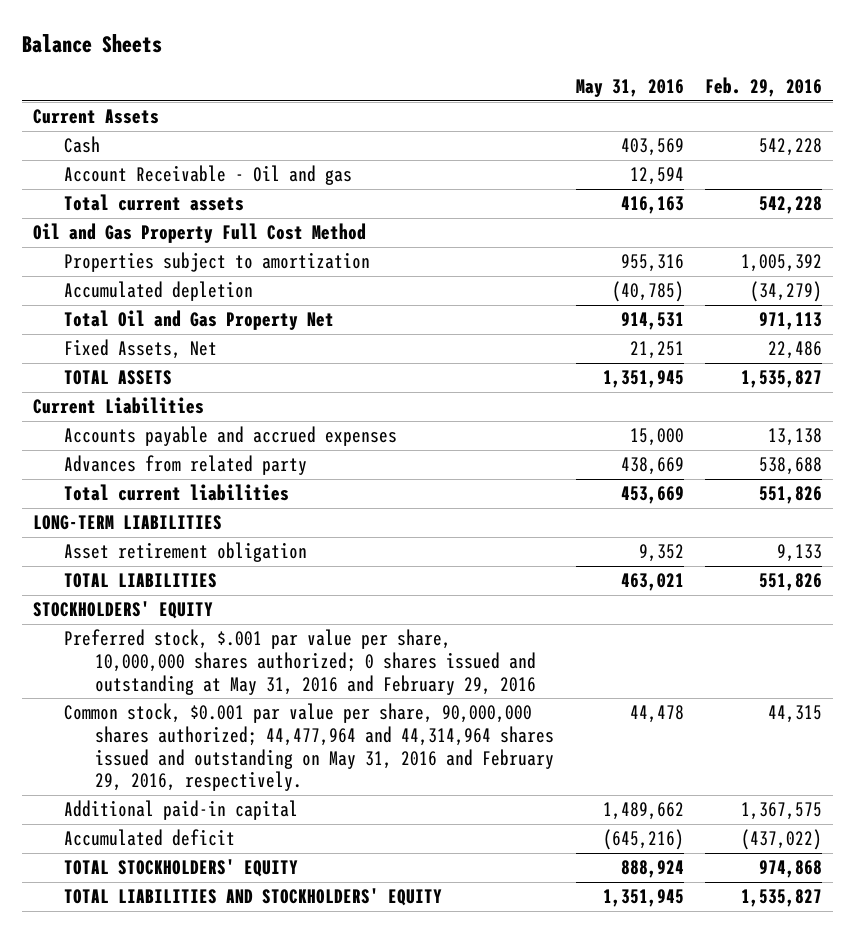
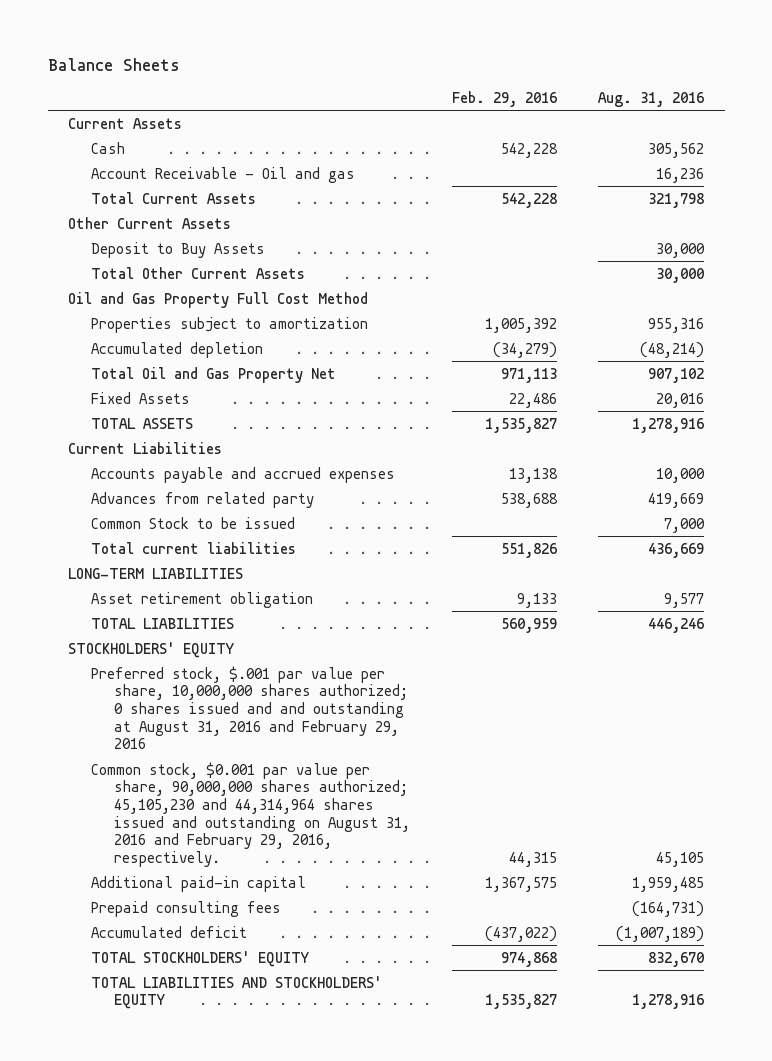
[575,79,684,98] May 31, 2016 -> none
none -> [598,92,705,108] Aug. 31, 2016
[63,194,244,212] Total current assets -> [91,191,257,204] Total Current Assets
none -> [68,216,232,229] Other Current Assets
none -> [91,241,266,258] Deposit to Buy Assets
none -> [91,266,306,279] Total Other Current Assets
[63,339,217,360] Fixed Assets, Net -> [91,391,191,404] Fixed Assets
none -> [91,516,296,529] Common Stock to be issued
[759,573,823,592] 551,826 -> [500,617,557,633] 560,959
[63,629,536,695] Preferred stock, $.001 par value per share, 10,000,000 shares authorized; 0 shares issued and outstanding at May 31, 2016 and February 29, 2016 -> [91,665,408,750] Preferred stock, $.001 par value per share, 10,000,000 shares authorized; 0 shares issued and and outstanding at August 31, 2016 and February 29, 2016
[63,703,554,792] Common stock, $0.001 par value per share, 90,000,000 shares authorized; 44,477,964 and 44,314,964 shares issued and outstanding on May 31, 2016 and February 29, 2016, respectively. -> [91,761,410,867] Common stock, $0.001 par value per share, 90,000,000 shares authorized; 45,105,230 and 44,314,964 shares issued and outstanding on August 31, 2016 and February 29, 2016, respectively.
none -> [91,900,282,917] Prepaid consulting fees

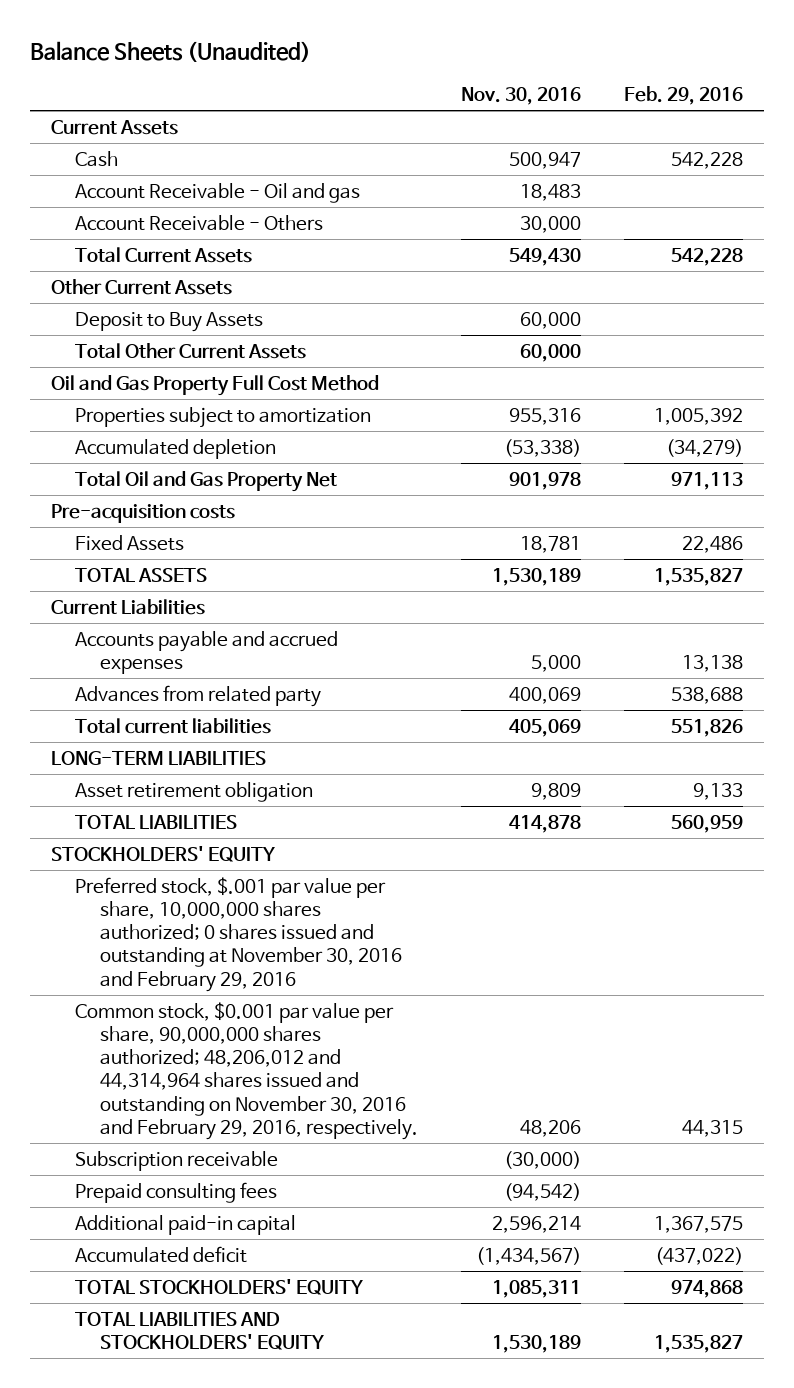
[47,57,180,71] Balance Sheets -> [29,41,311,63] Balance Sheets (Unaudited)
[598,92,705,108] Aug. 31, 2016 -> none
none -> [460,87,581,106] Nov. 30, 2016
none -> [75,214,324,231] Account Receivable - Others
none -> [50,503,235,523] Pre-acquisition costs
[91,516,296,529] Common Stock to be issued -> none
[91,665,408,750] Preferred stock, $.001 par value per share, 10,000,000 shares authorized; 0 shares issued and and outstanding at August 31, 2016 and February 29, 2016 -> [75,876,402,992] Preferred stock, $.001 par value per share, 10,000,000 shares authorized; 0 shares issued and outstanding at November 30, 2016 and February 29, 2016
[91,761,410,867] Common stock, $0.001 par value per share, 90,000,000 shares authorized; 45,105,230 and 44,314,964 shares issued and outstanding on August 31, 2016 and February 29, 2016, respectively. -> [75,1001,418,1140] Common stock, $0.001 par value per share, 90,000,000 shares authorized; 48,206,012 and 44,314,964 shares issued and outstanding on November 30, 2016 and February 29, 2016, respectively.
none -> [75,1150,279,1171] Subscription receivable
[91,875,307,892] Additional paid-in capital -> [75,1214,297,1235] Additional paid-in capital

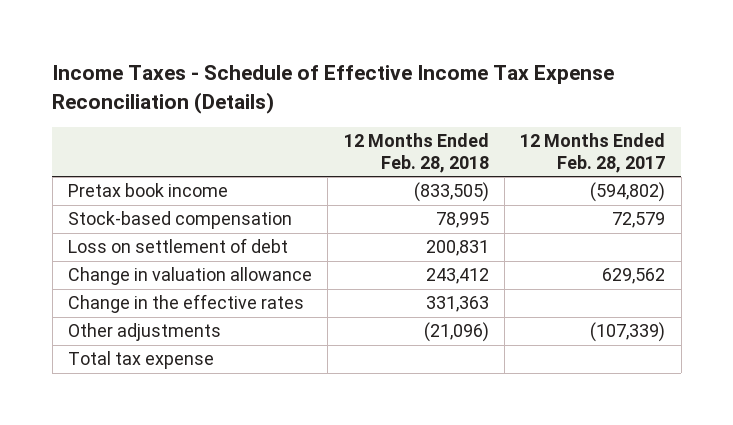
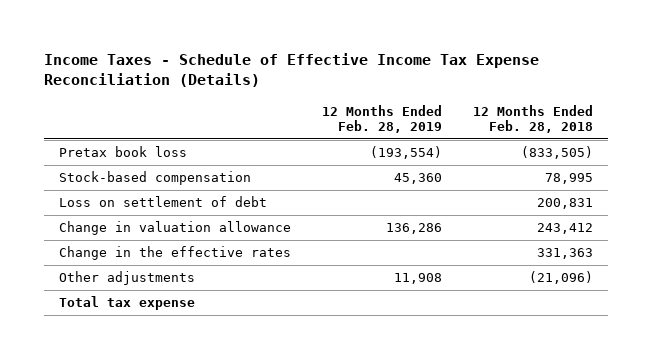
[520,133,666,173] 12 Months Ended Feb. 28, 2017 -> none
none -> [322,104,443,133] 12 Months Ended Feb. 28, 2019
[68,183,229,198] Pretax book income -> [59,146,188,158] Pretax book loss

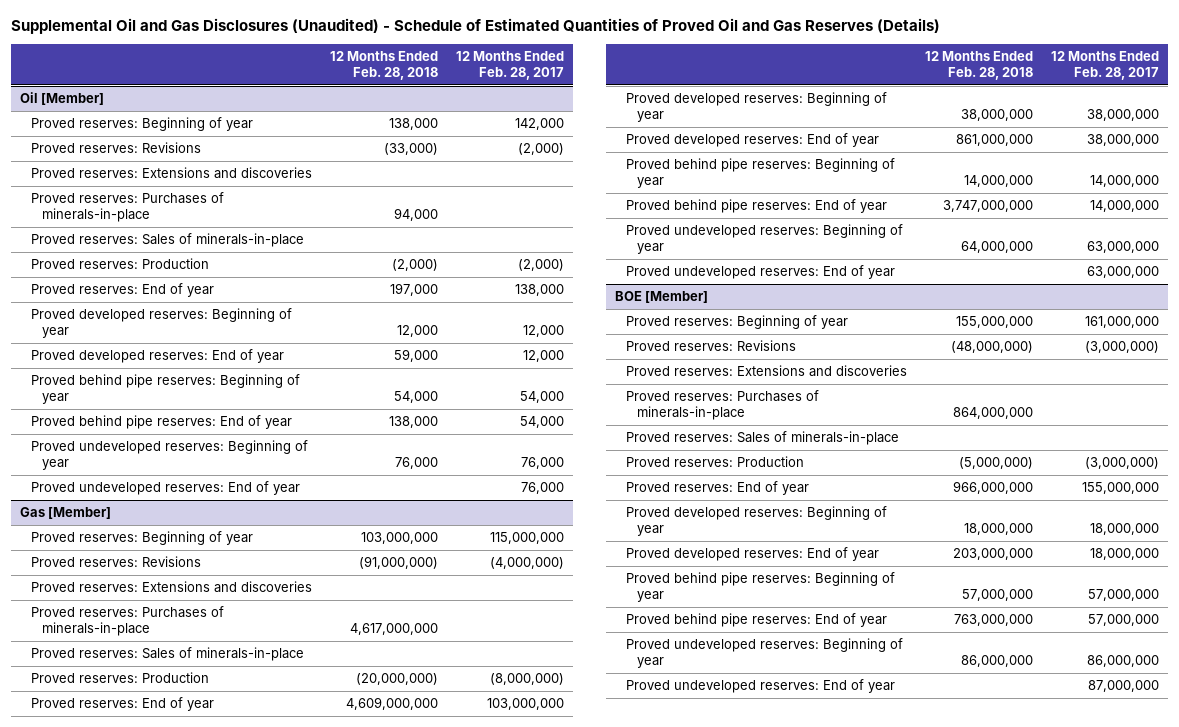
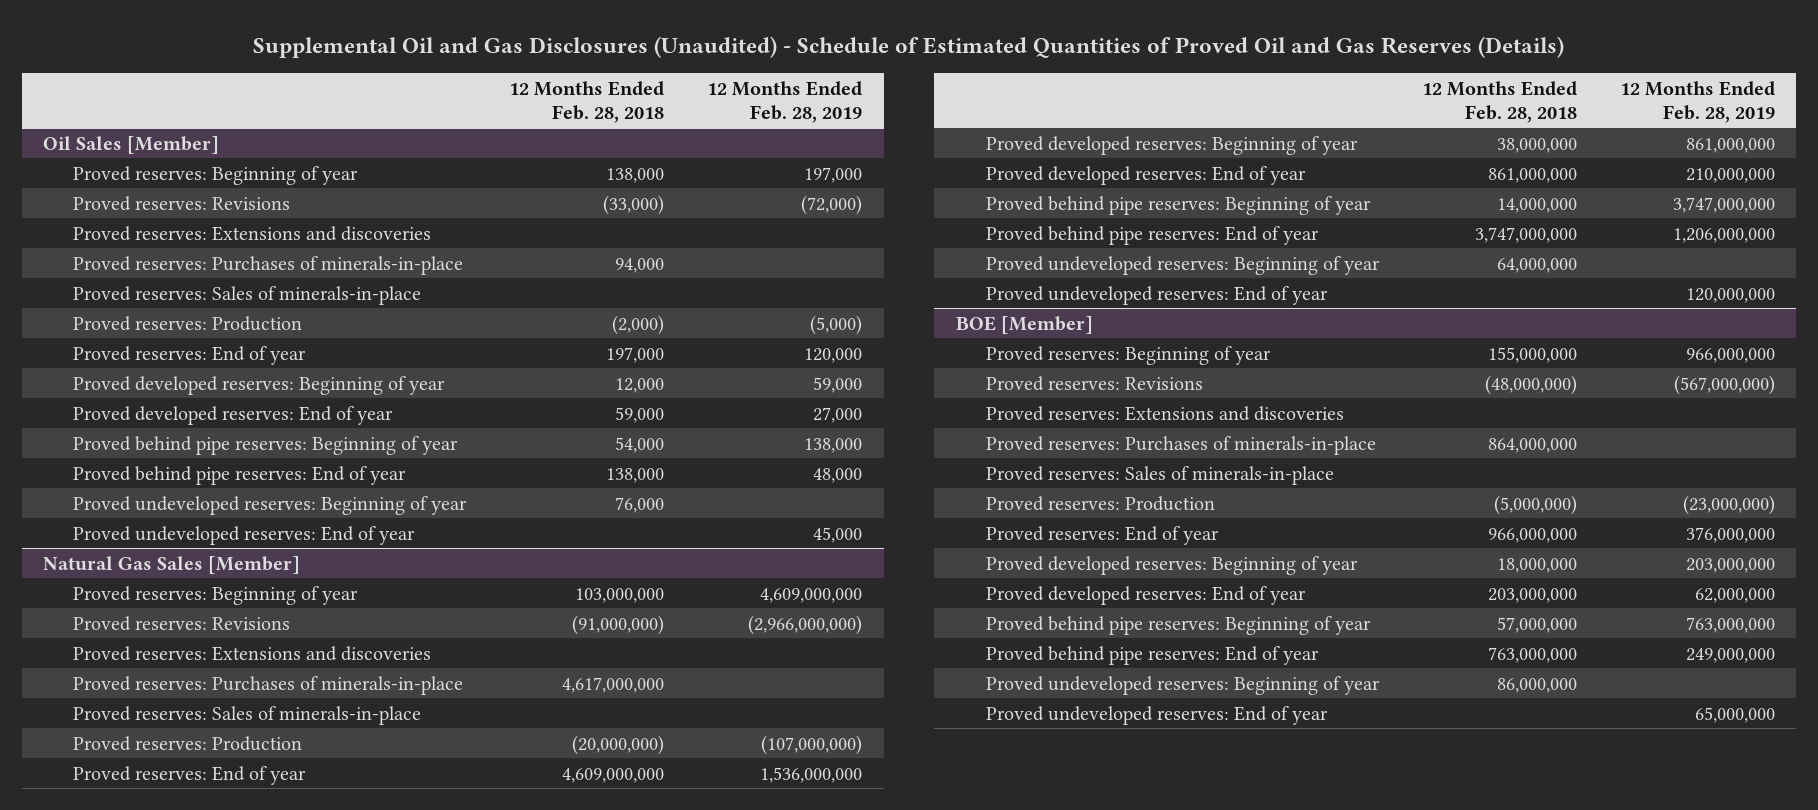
[456,51,565,80] 12 Months Ended Feb. 28, 2017 -> none
none -> [707,80,863,123] 12 Months Ended Feb. 28, 2019
[19,92,104,106] Oil [Member] -> [43,135,220,154] Oil Sales [Member]
[19,507,111,520] Gas [Member] -> [43,555,301,574] Natural Gas Sales [Member]

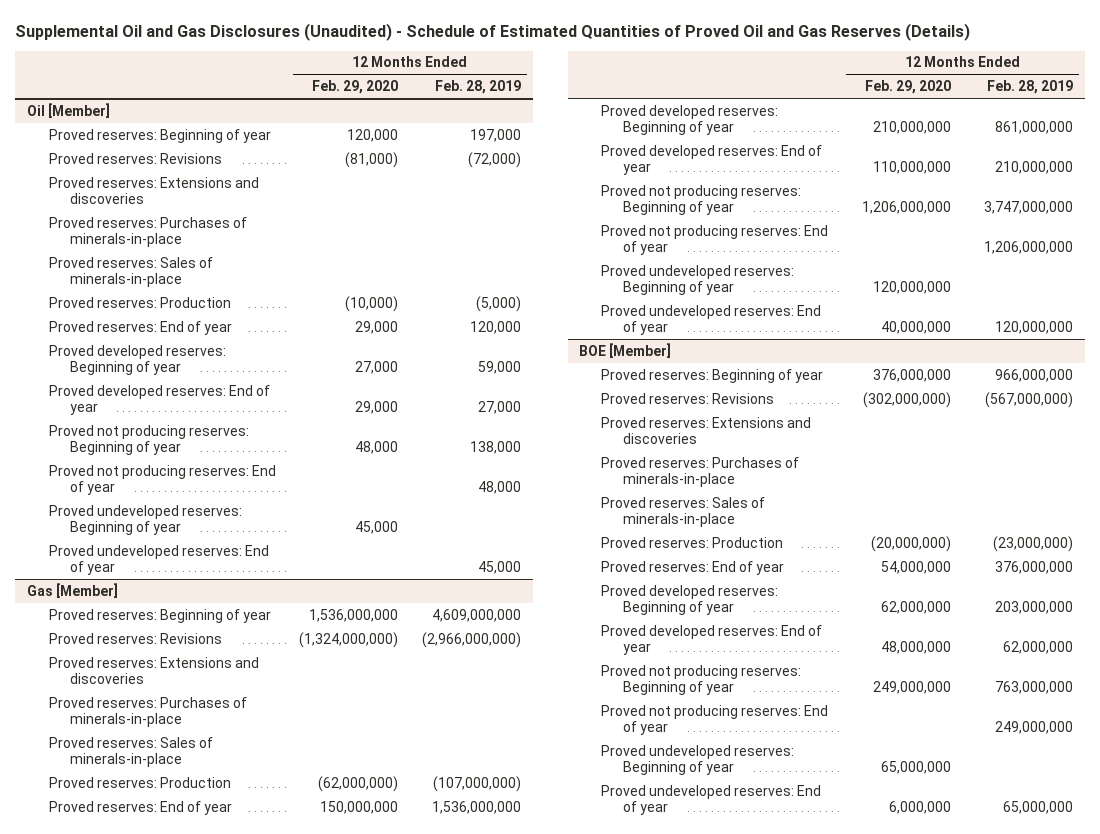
[509,80,665,123] 12 Months Ended Feb. 28, 2018 -> none
none -> [312,80,399,95] Feb. 29, 2020
[43,135,220,154] Oil Sales [Member] -> [26,102,110,118] Oil [Member]
[73,435,459,455] Proved behind pipe reserves: Beginning of year -> [48,424,249,456] Proved not producing reserves: Beginning of year
[73,465,407,485] Proved behind pipe reserves: End of year -> [48,464,276,496] Proved not producing reserves: End of year
[43,555,301,574] Natural Gas Sales [Member] -> [26,582,118,598] Gas [Member]
[985,195,1371,215] Proved behind pipe reserves: Beginning of year -> [601,184,802,216] Proved not producing reserves: Beginning of year
[985,225,1319,245] Proved behind pipe reserves: End of year -> [601,224,829,256] Proved not producing reserves: End of year
[985,615,1371,635] Proved behind pipe reserves: Beginning of year -> [601,664,802,696] Proved not producing reserves: Beginning of year
[985,645,1319,665] Proved behind pipe reserves: End of year -> [601,704,829,736] Proved not producing reserves: End of year

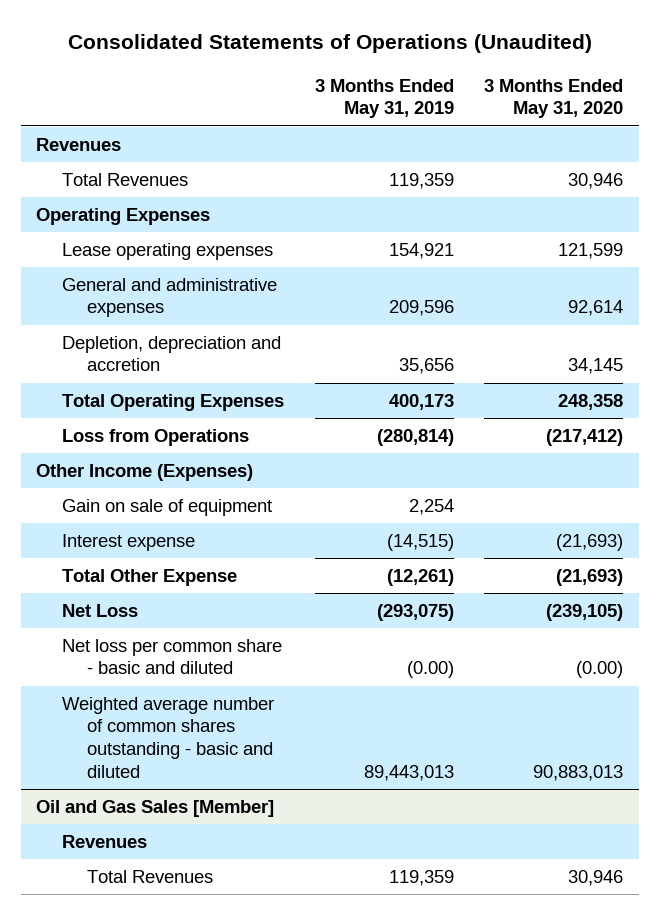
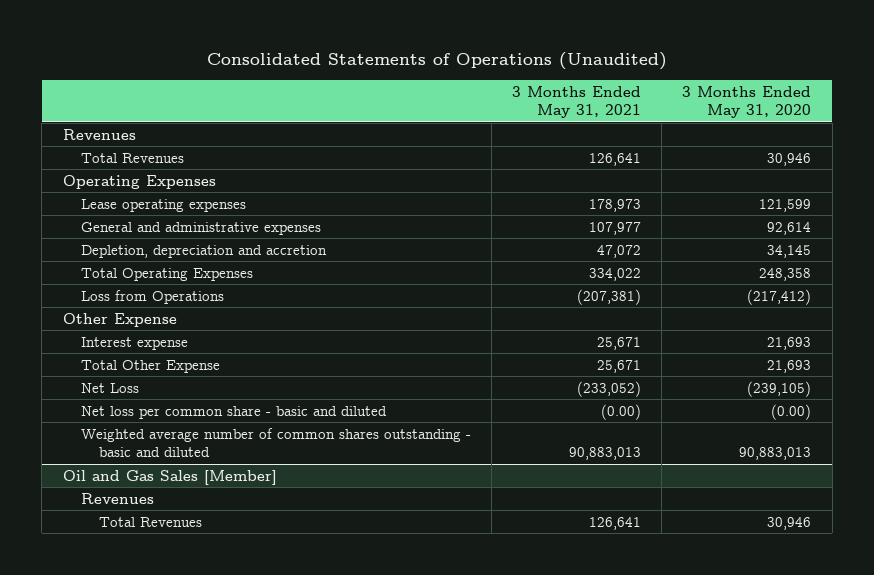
[314,78,454,119] 3 Months Ended May 31, 2019 -> none
none -> [512,85,642,119] 3 Months Ended May 31, 2021
[61,498,272,516] Gain on sale of equipment -> none
[36,463,254,481] Other Income (Expenses) -> [62,312,177,327] Other Expense
[556,533,624,551] (21,693) -> [767,336,812,350] 21,693
[556,568,624,586] (21,693) -> [767,359,812,373] 21,693

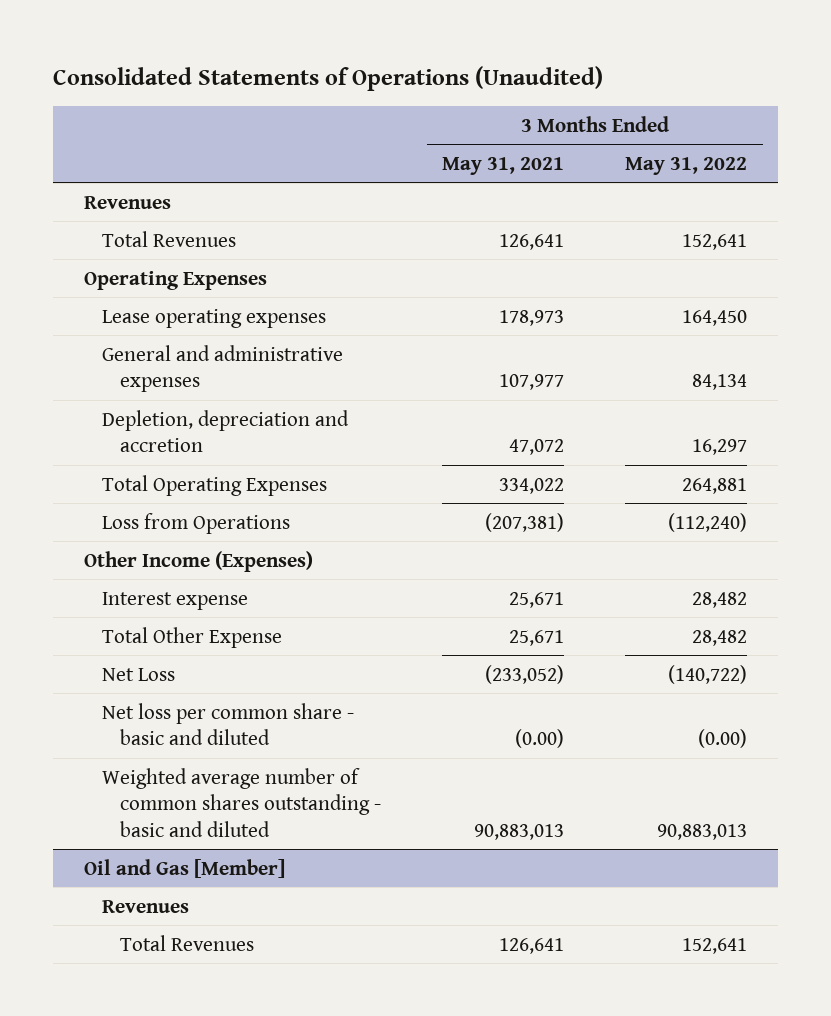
[682,85,812,119] 3 Months Ended May 31, 2020 -> none
none -> [625,156,748,175] May 31, 2022
[62,312,177,327] Other Expense -> [83,550,313,572] Other Income (Expenses)
[62,469,277,485] Oil and Gas Sales [Member] -> [83,858,285,878] Oil and Gas [Member]

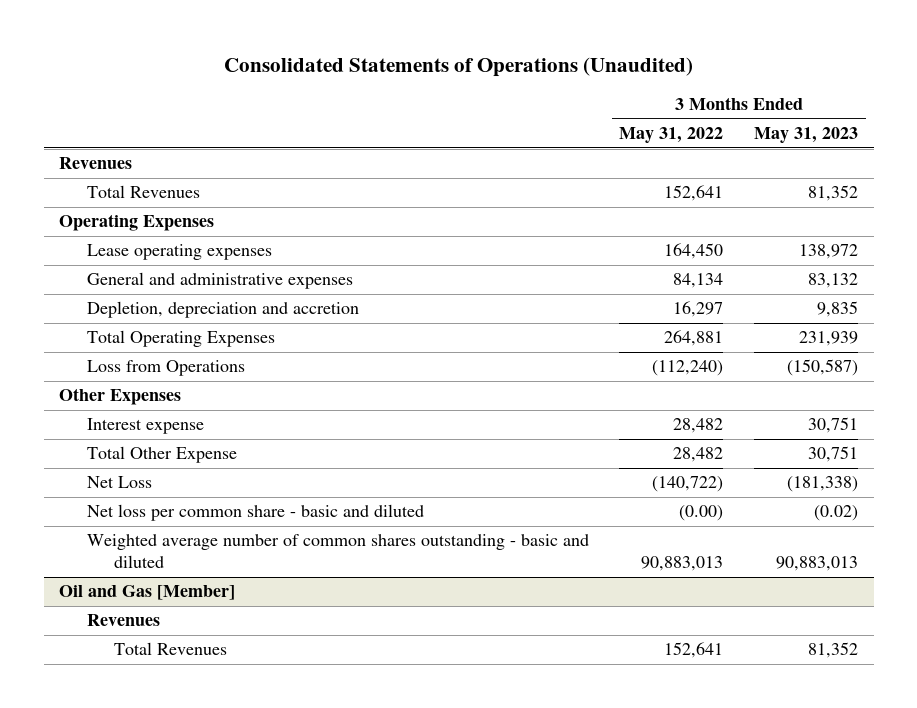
[441,156,564,175] May 31, 2021 -> none
none -> [754,127,859,144] May 31, 2023
[83,550,313,572] Other Income (Expenses) -> [58,388,181,406] Other Expenses

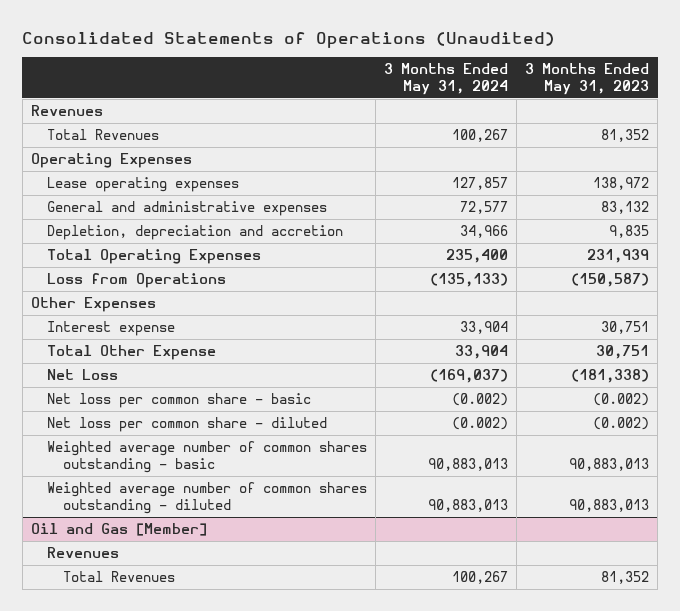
[619,127,724,144] May 31, 2022 -> none
none -> [384,63,509,96] 3 Months Ended May 31, 2024
[86,504,424,522] Net loss per common share - basic and diluted -> [47,393,312,409] Net loss per common share - basic
[814,505,859,522] (0.02) -> [593,393,650,407] (0.002)
none -> [47,417,328,433] Net loss per common share - diluted
[86,534,589,569] Weighted average number of common shares outstanding - basic and diluted -> [47,441,368,474] Weighted average number of common shares outstanding - basic
none -> [47,482,368,515] Weighted average number of common shares outstanding - diluted

